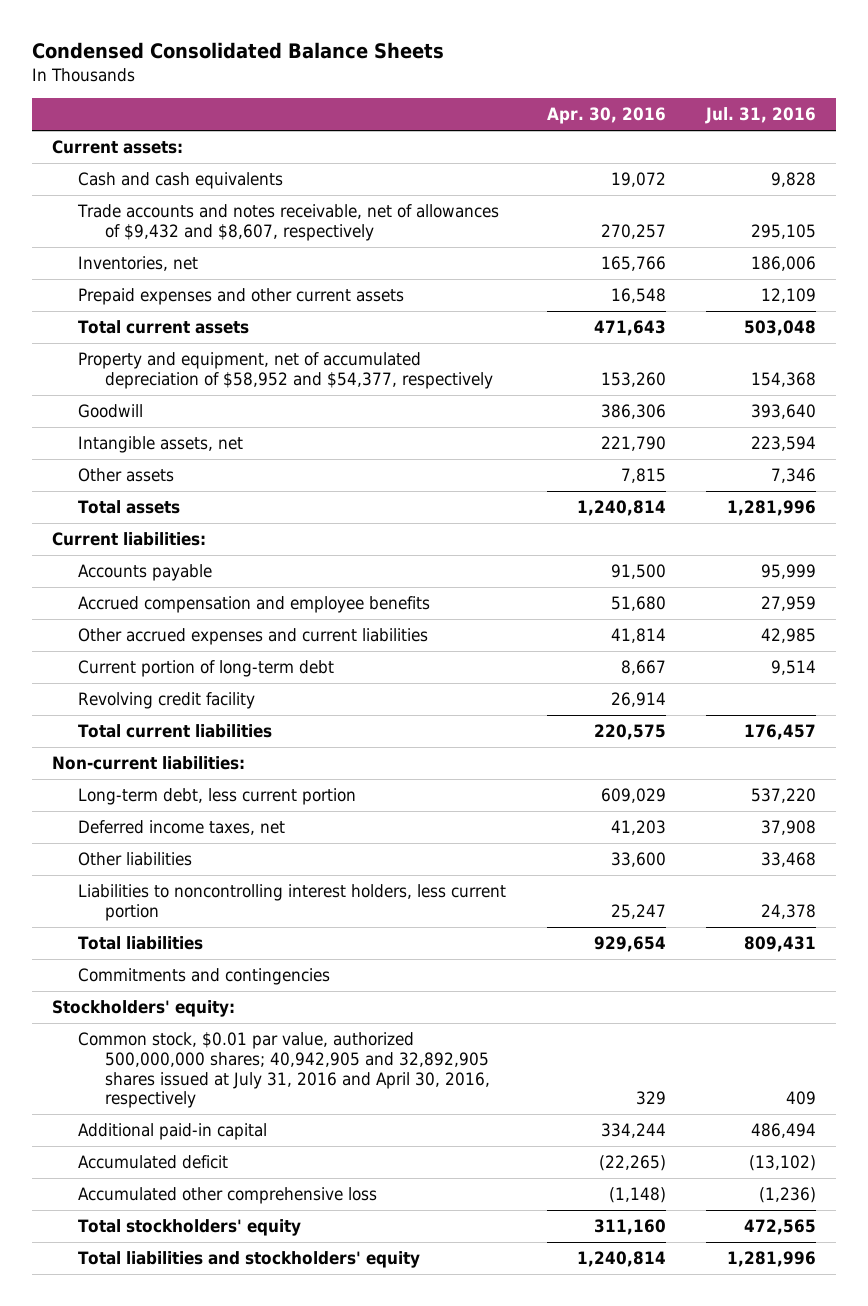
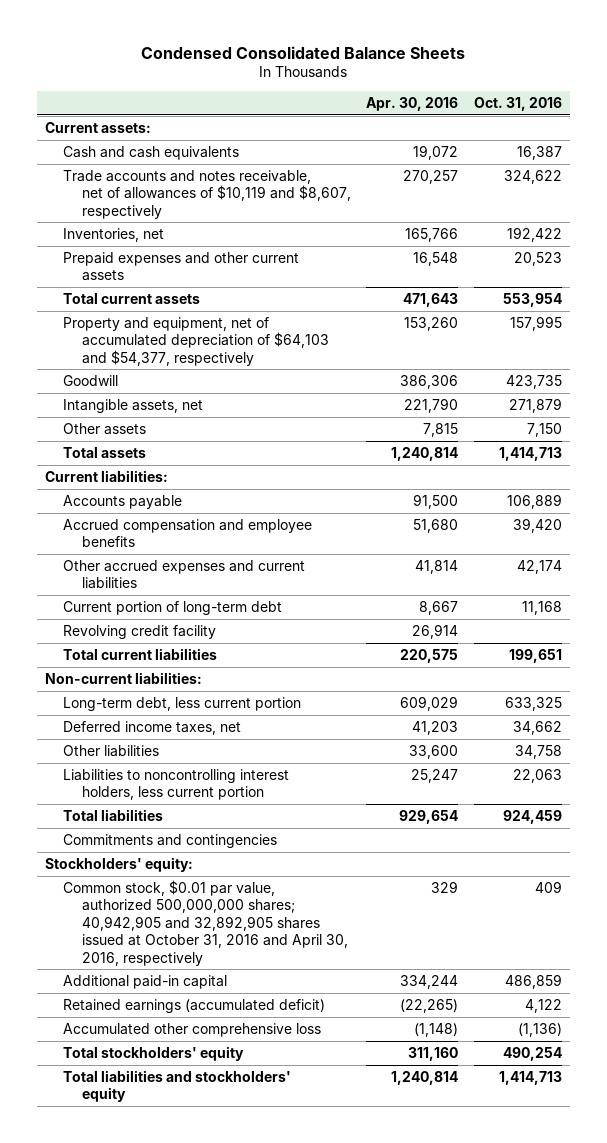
[704,107,816,125] Jul. 31, 2016 -> none
none -> [474,97,563,112] Oct. 31, 2016
[77,204,500,241] Trade accounts and notes receivable, net of allowances of $9,432 and $8,607, respectively -> [63,169,351,219] Trade accounts and notes receivable, net of allowances of $10,119 and $8,607, respectively
[78,352,493,389] Property and equipment, net of accumulated depreciation of $58,952 and $54,377, respectively -> [63,316,329,366] Property and equipment, net of accumulated depreciation of $64,103 and $54,377, respectively
[78,1032,490,1109] Common stock, $0.01 par value, authorized 500,000,000 shares; 40,942,905 and 32,892,905 shares issued at July 31, 2016 and April 30, 2016, respectively -> [63,879,348,966] Common stock, $0.01 par value, authorized 500,000,000 shares; 40,942,905 and 32,892,905 shares issued at October 31, 2016 and April 30, 2016, respectively
[78,1155,229,1170] Accumulated deficit -> [63,998,326,1013] Retained earnings (accumulated deficit)

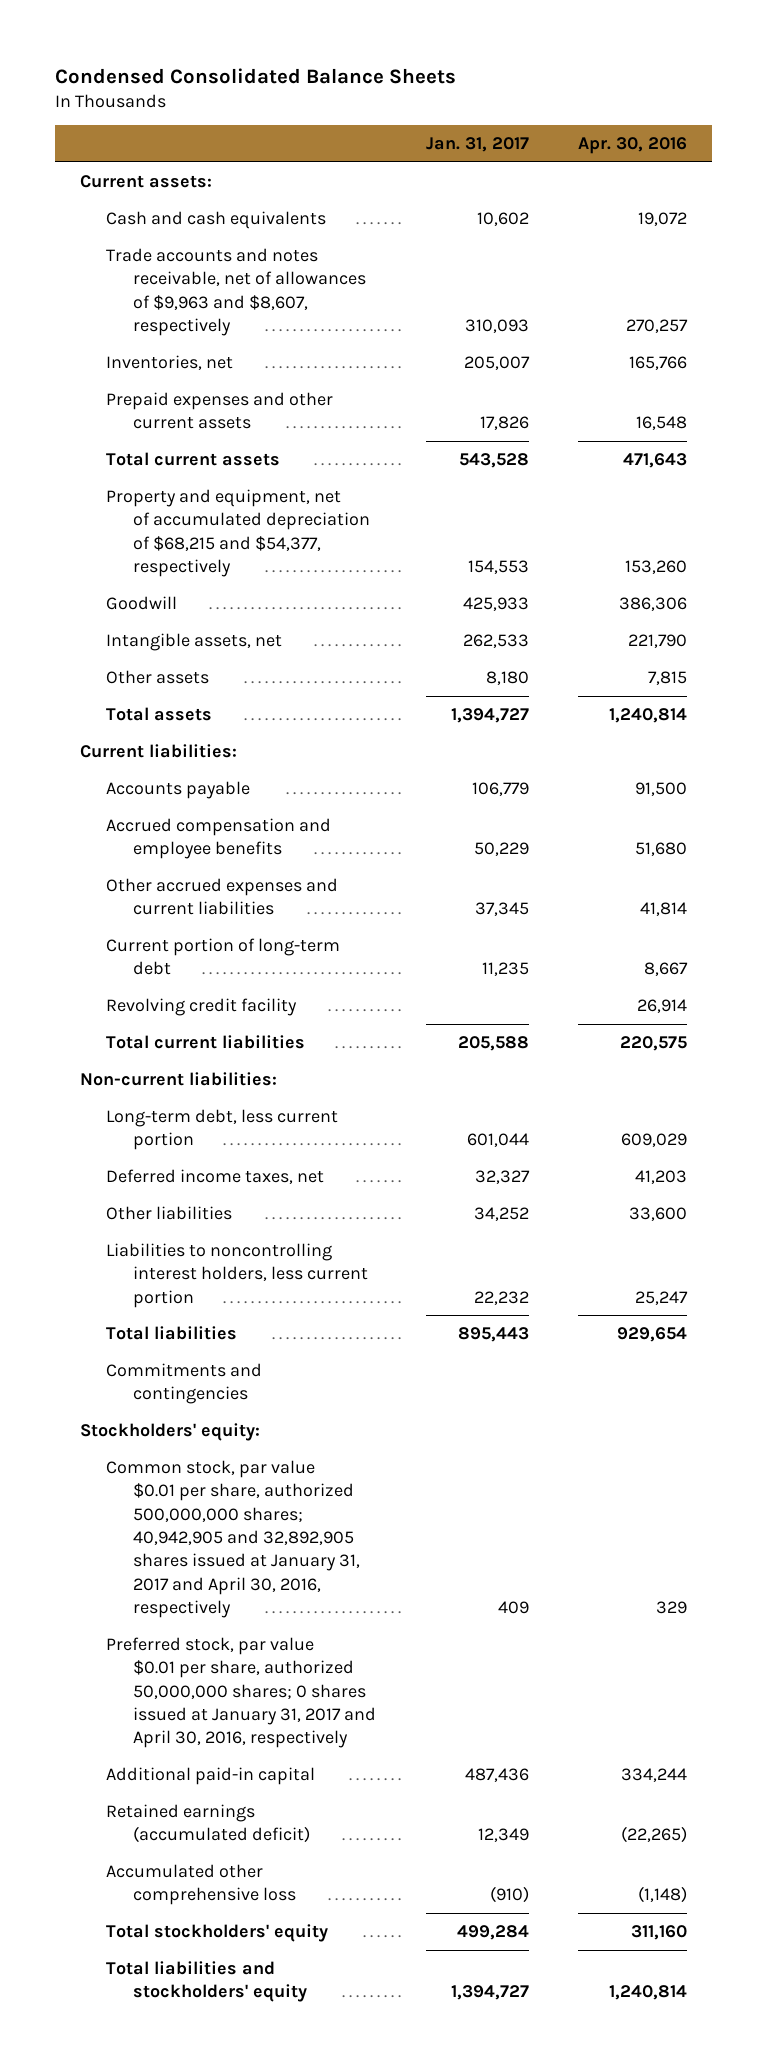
[474,97,563,112] Oct. 31, 2016 -> none
none -> [425,137,529,153] Jan. 31, 2017
[63,169,351,219] Trade accounts and notes receivable, net of allowances of $10,119 and $8,607, respectively -> [106,247,366,337] Trade accounts and notes receivable, net of allowances of $9,963 and $8,607, respectively
[63,316,329,366] Property and equipment, net of accumulated depreciation of $64,103 and $54,377, respectively -> [106,488,370,578] Property and equipment, net of accumulated depreciation of $68,215 and $54,377, respectively
[63,879,348,966] Common stock, $0.01 par value, authorized 500,000,000 shares; 40,942,905 and 32,892,905 shares issued at October 31, 2016 and April 30, 2016, respectively -> [106,1459,360,1619] Common stock, par value $0.01 per share, authorized 500,000,000 shares; 40,942,905 and 32,892,905 shares issued at January 31, 2017 and April 30, 2016, respectively
none -> [106,1636,376,1749] Preferred stock, par value $0.01 per share, authorized 50,000,000 shares; 0 shares issued at January 31, 2017 and April 30, 2016, respectively

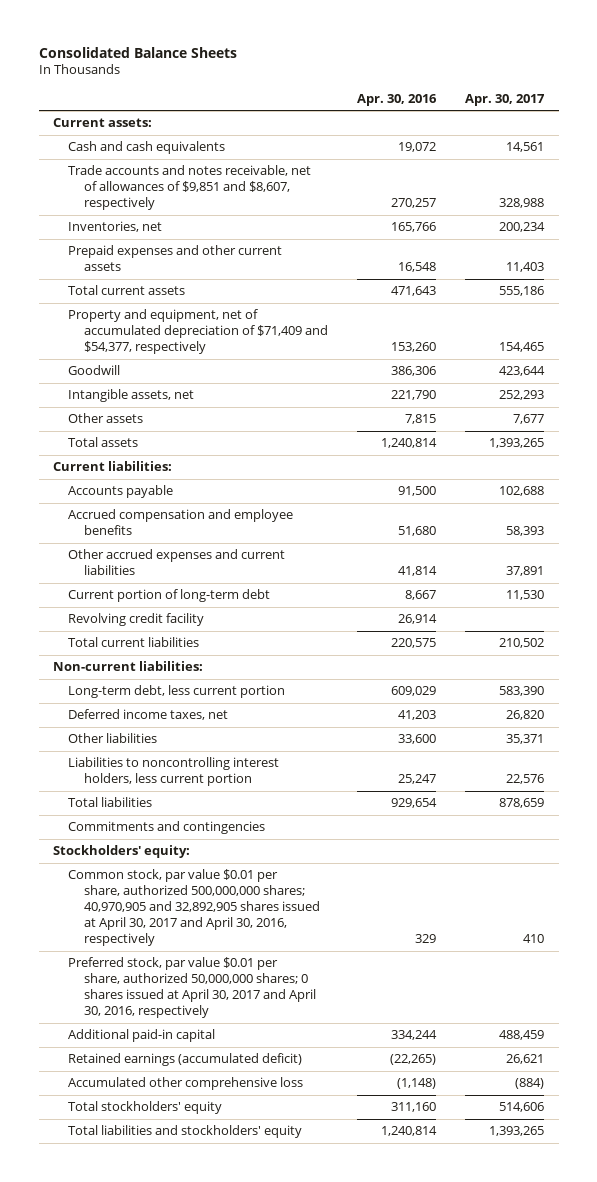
[54,67,456,84] Condensed Consolidated Balance Sheets -> [38,46,237,58] Consolidated Balance Sheets
[425,137,529,153] Jan. 31, 2017 -> none
none -> [465,93,546,106] Apr. 30, 2017
[106,247,366,337] Trade accounts and notes receivable, net of allowances of $9,963 and $8,607, respectively -> [68,165,312,211] Trade accounts and notes receivable, net of allowances of $9,851 and $8,607, respectively
[106,488,370,578] Property and equipment, net of accumulated depreciation of $68,215 and $54,377, respectively -> [68,309,328,355] Property and equipment, net of accumulated depreciation of $71,409 and $54,377, respectively
[106,1459,360,1619] Common stock, par value $0.01 per share, authorized 500,000,000 shares; 40,942,905 and 32,892,905 shares issued at January 31, 2017 and April 30, 2016, respectively -> [68,869,320,947] Common stock, par value $0.01 per share, authorized 500,000,000 shares; 40,970,905 and 32,892,905 shares issued at April 30, 2017 and April 30, 2016, respectively
[106,1636,376,1749] Preferred stock, par value $0.01 per share, authorized 50,000,000 shares; 0 shares issued at January 31, 2017 and April 30, 2016, respectively -> [68,957,316,1019] Preferred stock, par value $0.01 per share, authorized 50,000,000 shares; 0 shares issued at April 30, 2017 and April 30, 2016, respectively

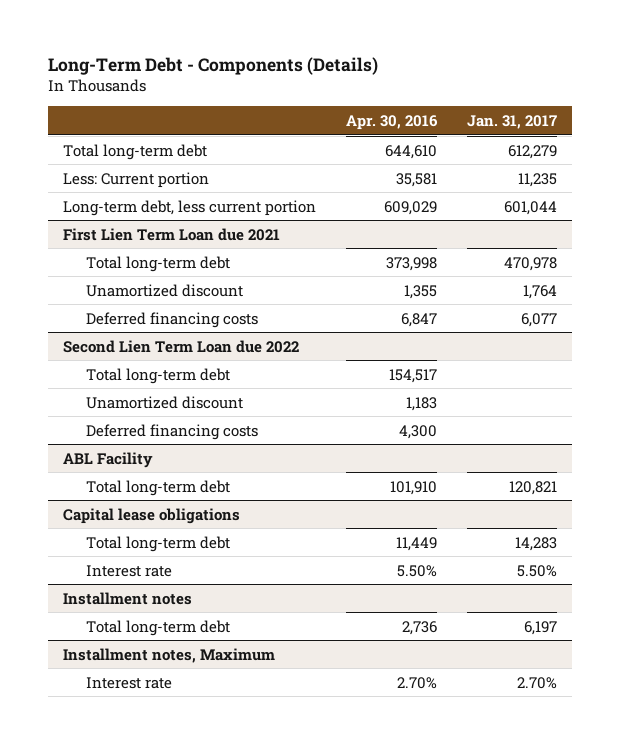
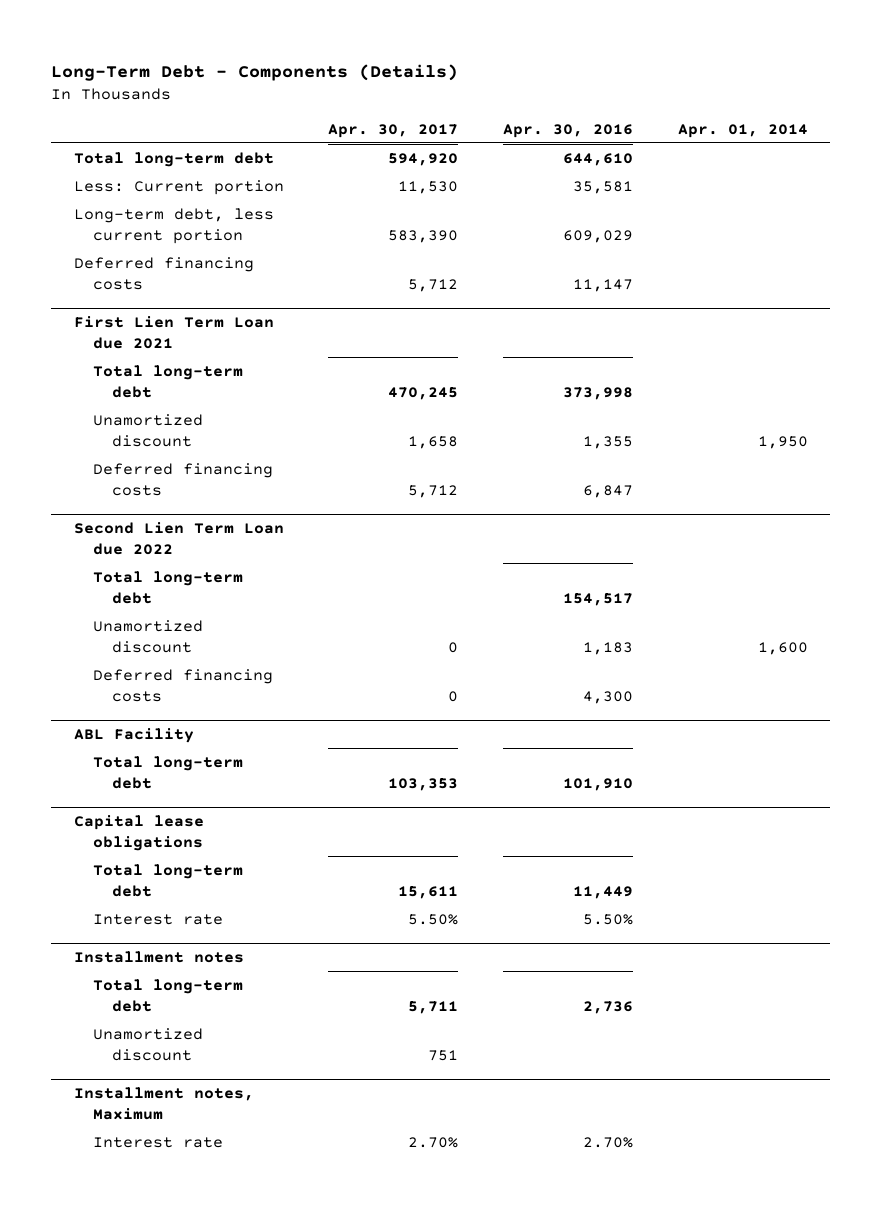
[467,114,558,129] Jan. 31, 2017 -> none
none -> [328,123,459,138] Apr. 30, 2017
none -> [677,123,808,138] Apr. 01, 2014
none -> [73,256,254,290] Deferred financing costs
none -> [92,1027,203,1061] Unamortized discount

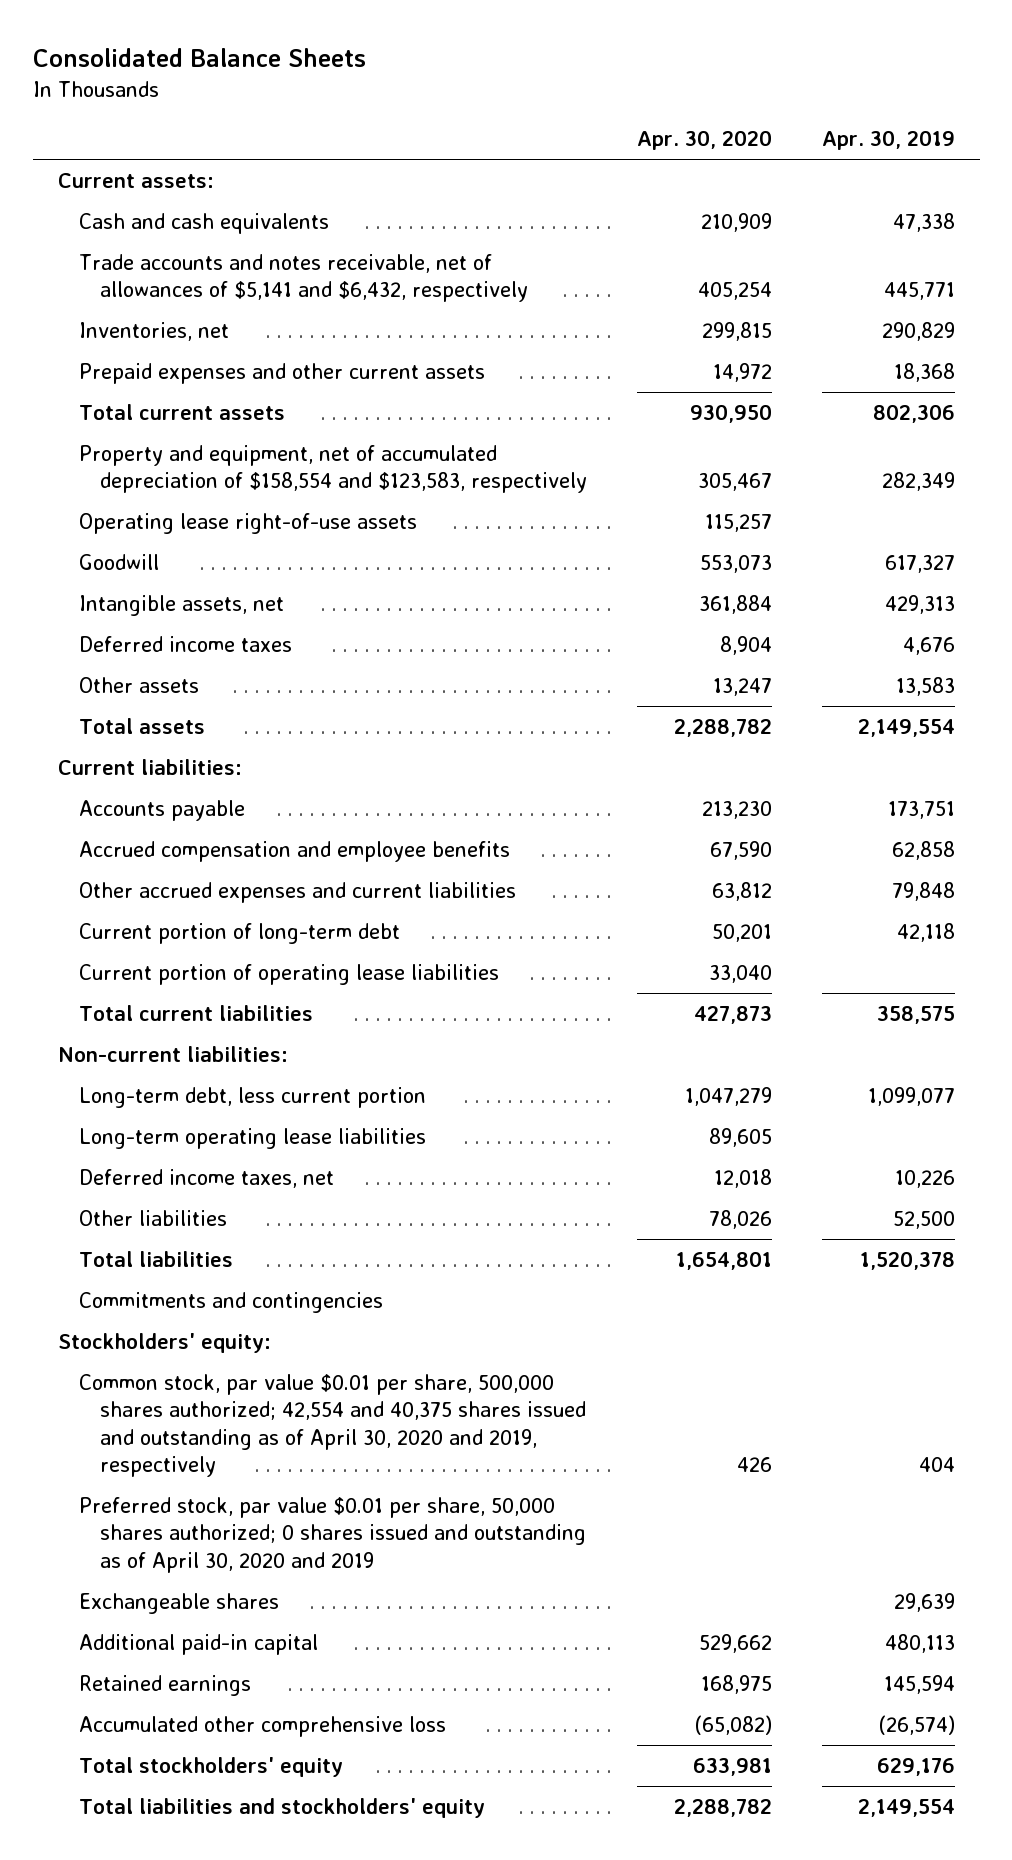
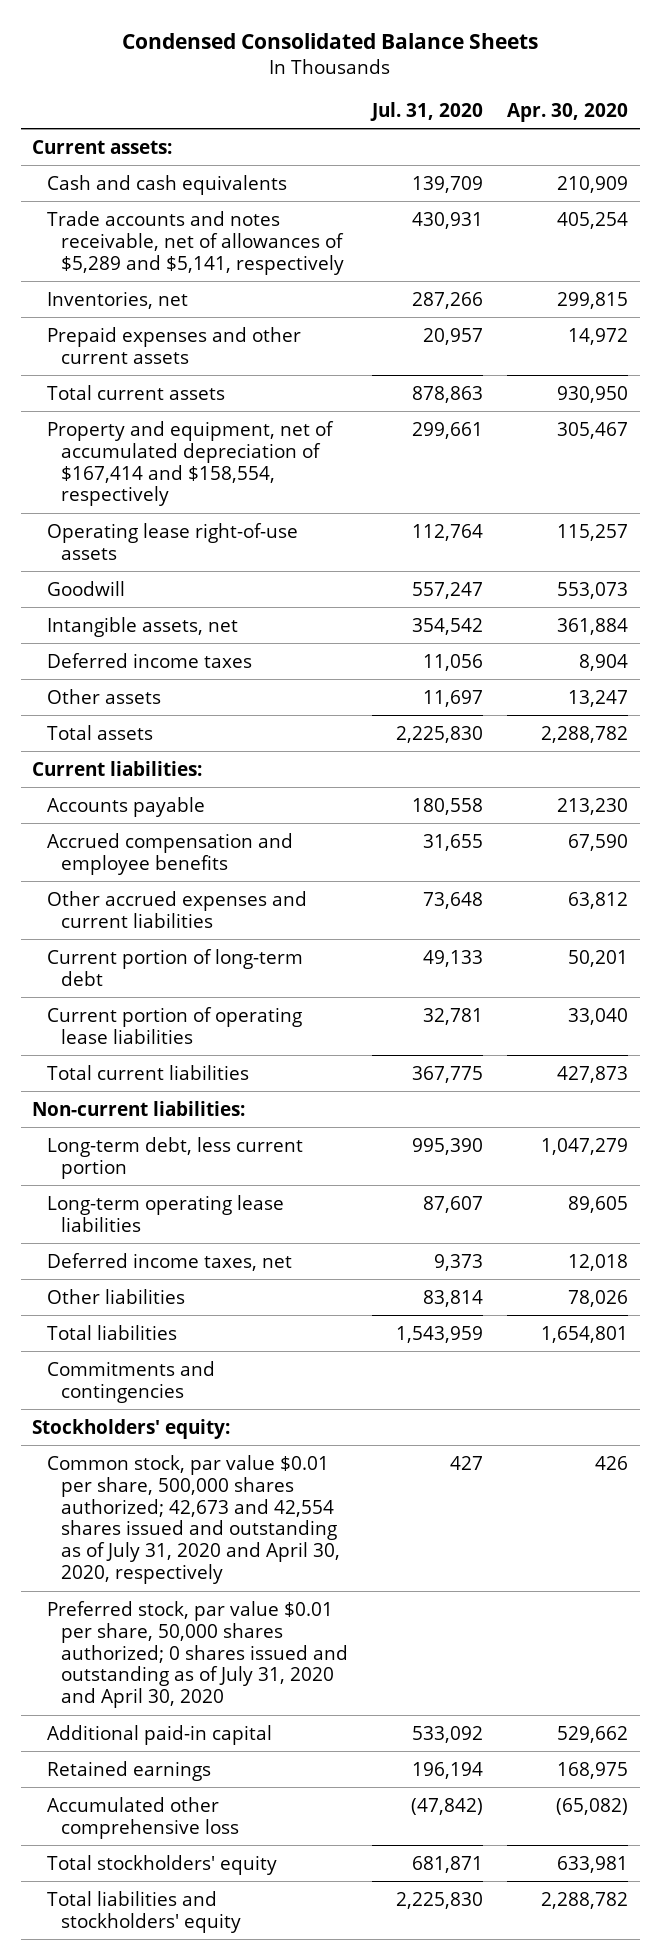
[32,47,366,67] Consolidated Balance Sheets -> [122,33,539,50] Condensed Consolidated Balance Sheets
[821,130,955,151] Apr. 30, 2019 -> none
none -> [369,101,483,121] Jul. 31, 2020
[78,253,528,303] Trade accounts and notes receivable, net of allowances of $5,141 and $6,432, respectively -> [46,210,345,275] Trade accounts and notes receivable, net of allowances of $5,289 and $5,141, respectively
[78,444,587,494] Property and equipment, net of accumulated depreciation of $158,554 and $123,583, respectively -> [46,420,334,507] Property and equipment, net of accumulated depreciation of $167,414 and $158,554, respectively
[78,1592,279,1614] Exchangeable shares -> none
[78,1373,586,1478] Common stock, par value $0.01 per share, 500,000 shares authorized; 42,554 and 40,375 shares issued and outstanding as of April 30, 2020 and 2019, respectively -> [46,1454,341,1585] Common stock, par value $0.01 per share, 500,000 shares authorized; 42,673 and 42,554 shares issued and outstanding as of July 31, 2020 and April 30, 2020, respectively
[78,1496,586,1573] Preferred stock, par value $0.01 per share, 50,000 shares authorized; 0 shares issued and outstanding as of April 30, 2020 and 2019 -> [46,1600,349,1709] Preferred stock, par value $0.01 per share, 50,000 shares authorized; 0 shares issued and outstanding as of July 31, 2020 and April 30, 2020

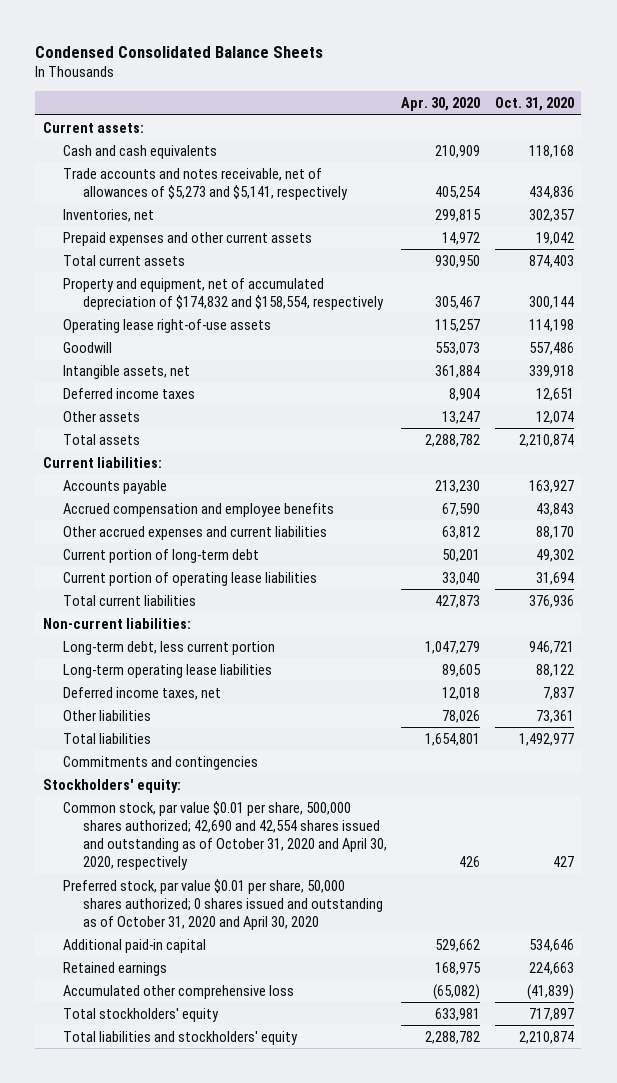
[369,101,483,121] Jul. 31, 2020 -> none
none -> [494,97,574,112] Oct. 31, 2020
[46,210,345,275] Trade accounts and notes receivable, net of allowances of $5,289 and $5,141, respectively -> [62,167,348,200] Trade accounts and notes receivable, net of allowances of $5,273 and $5,141, respectively
[46,420,334,507] Property and equipment, net of accumulated depreciation of $167,414 and $158,554, respectively -> [62,277,384,310] Property and equipment, net of accumulated depreciation of $174,832 and $158,554, respectively
[46,1454,341,1585] Common stock, par value $0.01 per share, 500,000 shares authorized; 42,673 and 42,554 shares issued and outstanding as of July 31, 2020 and April 30, 2020, respectively -> [62,800,387,870] Common stock, par value $0.01 per share, 500,000 shares authorized; 42,690 and 42,554 shares issued and outstanding as of October 31, 2020 and April 30, 2020, respectively
[46,1600,349,1709] Preferred stock, par value $0.01 per share, 50,000 shares authorized; 0 shares issued and outstanding as of July 31, 2020 and April 30, 2020 -> [62,878,383,930] Preferred stock, par value $0.01 per share, 50,000 shares authorized; 0 shares issued and outstanding as of October 31, 2020 and April 30, 2020

